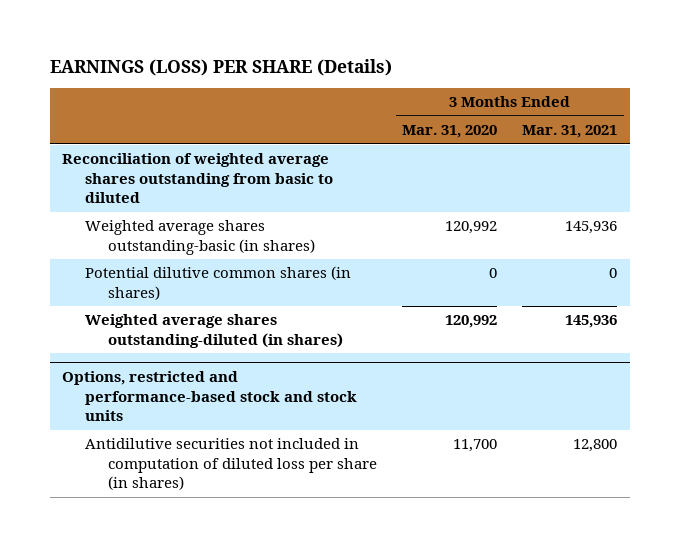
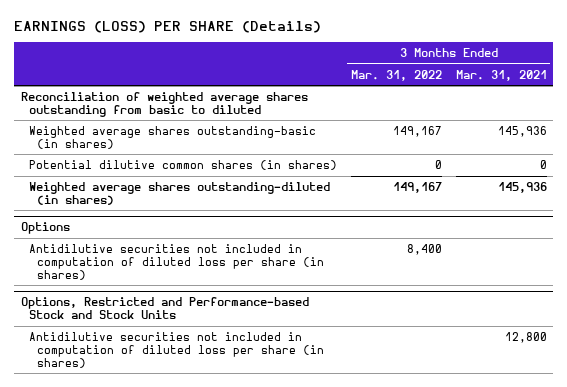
[401,125,497,139] Mar. 31, 2020 -> none
none -> [350,69,442,81] Mar. 31, 2022
none -> [20,222,70,235] Options
none -> [29,244,325,280] Antidilutive securities not included in computation of diluted loss per share (in shares)
[62,371,357,422] Options, restricted and performance-based stock and stock units -> [20,297,309,320] Options, Restricted and Performance-based Stock and Stock Units

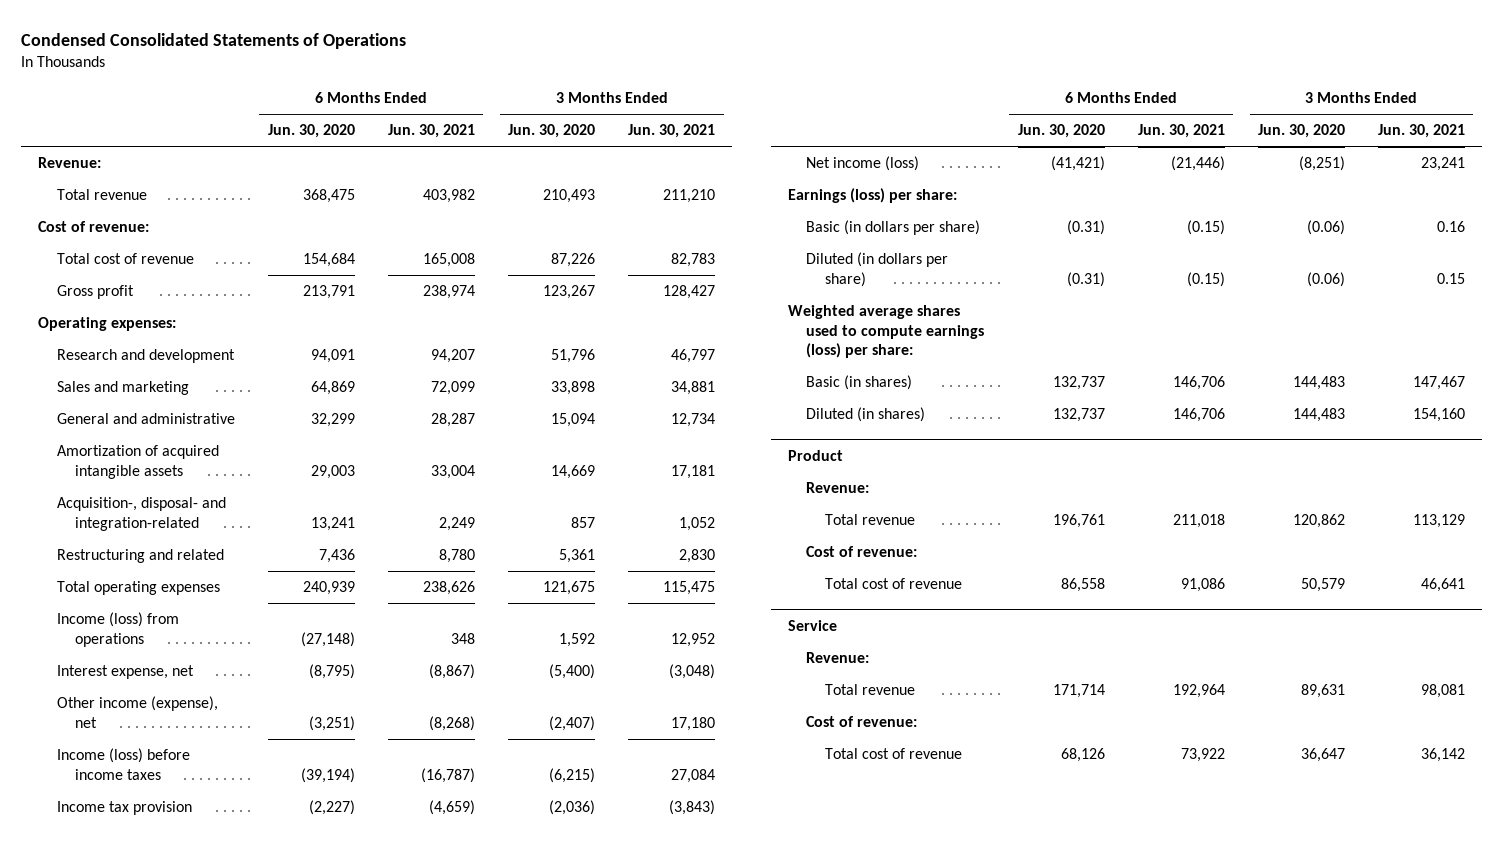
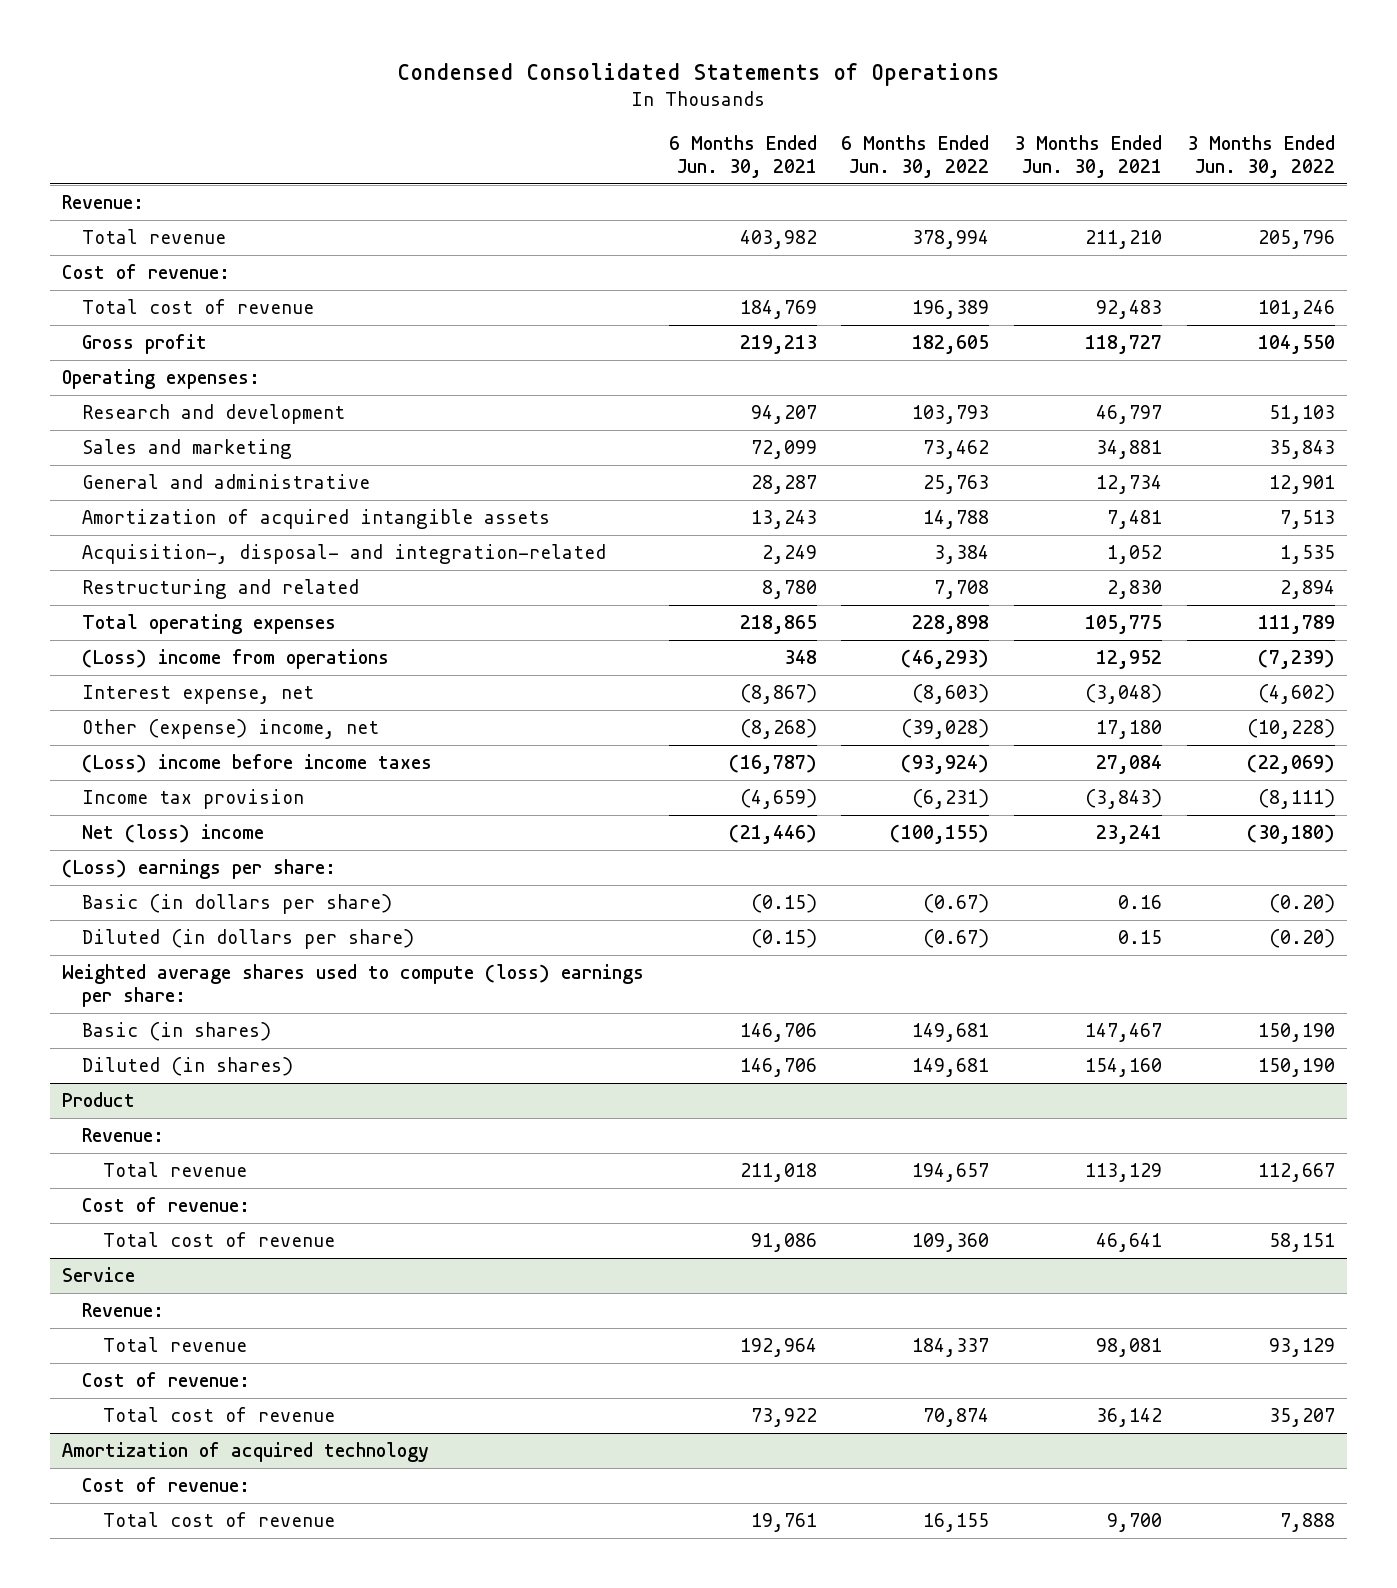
[267,124,355,139] Jun. 30, 2020 -> none
[508,124,596,139] Jun. 30, 2020 -> none
none -> [841,135,990,178] 6 Months Ended Jun. 30, 2022
none -> [1186,135,1335,178] 3 Months Ended Jun. 30, 2022
[422,253,475,268] 165,008 -> [739,300,817,320] 184,769
[671,253,716,268] 82,783 -> [1096,300,1163,320] 92,483
[422,285,475,300] 238,974 -> [739,335,817,355] 219,213
[663,285,716,300] 128,427 -> [1085,335,1163,355] 118,727
[430,464,475,479] 33,004 -> [750,510,817,530] 13,243
[671,464,716,479] 17,181 -> [1107,510,1163,530] 7,481
[422,581,475,596] 238,626 -> [739,615,817,635] 218,865
[663,581,716,596] 115,475 -> [1085,615,1163,635] 105,775
[56,612,179,647] Income (loss) from operations -> [82,649,390,670] (Loss) income from operations
[56,696,218,728] Other income (expense), net -> [82,719,380,740] Other (expense) income, net
[56,748,190,780] Income (loss) before income taxes -> [82,754,433,774] (Loss) income before income taxes
[806,156,920,172] Net income (loss) -> [82,824,265,844] Net (loss) income
[787,188,957,204] Earnings (loss) per share: -> [62,859,337,880] (Loss) earnings per share:
[787,305,985,359] Weighted average shares used to compute earnings (loss) per share: -> [62,964,645,1007] Weighted average shares used to compute (loss) earnings per share:
none -> [62,1442,430,1463] Amortization of acquired technology
none -> [82,1477,251,1493] Cost of revenue:
none -> [102,1512,335,1528] Total cost of revenue

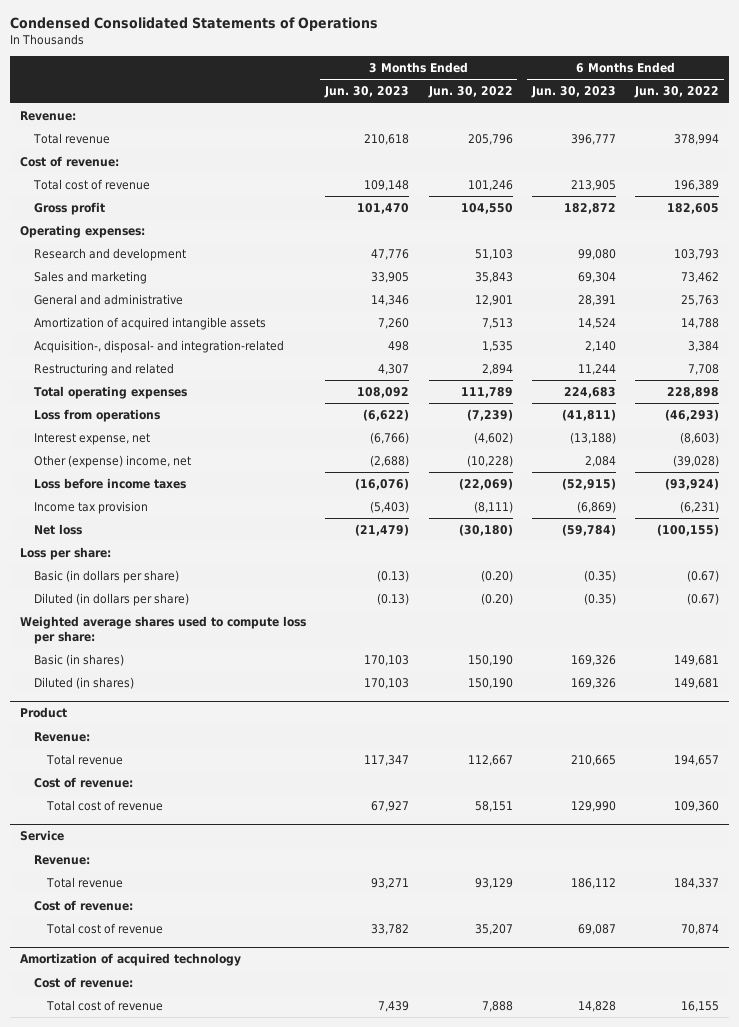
[668,135,817,178] 6 Months Ended Jun. 30, 2021 -> none
[1014,135,1163,178] 3 Months Ended Jun. 30, 2021 -> none
none -> [324,86,410,99] Jun. 30, 2023
none -> [530,86,616,99] Jun. 30, 2023
[82,649,390,670] (Loss) income from operations -> [33,408,160,422] Loss from operations
[82,754,433,774] (Loss) income before income taxes -> [33,477,186,489] Loss before income taxes
[82,824,265,844] Net (loss) income -> [33,523,82,535] Net loss
[62,859,337,880] (Loss) earnings per share: -> [19,546,111,560] Loss per share:
[62,964,645,1007] Weighted average shares used to compute (loss) earnings per share: -> [19,615,306,644] Weighted average shares used to compute loss per share:

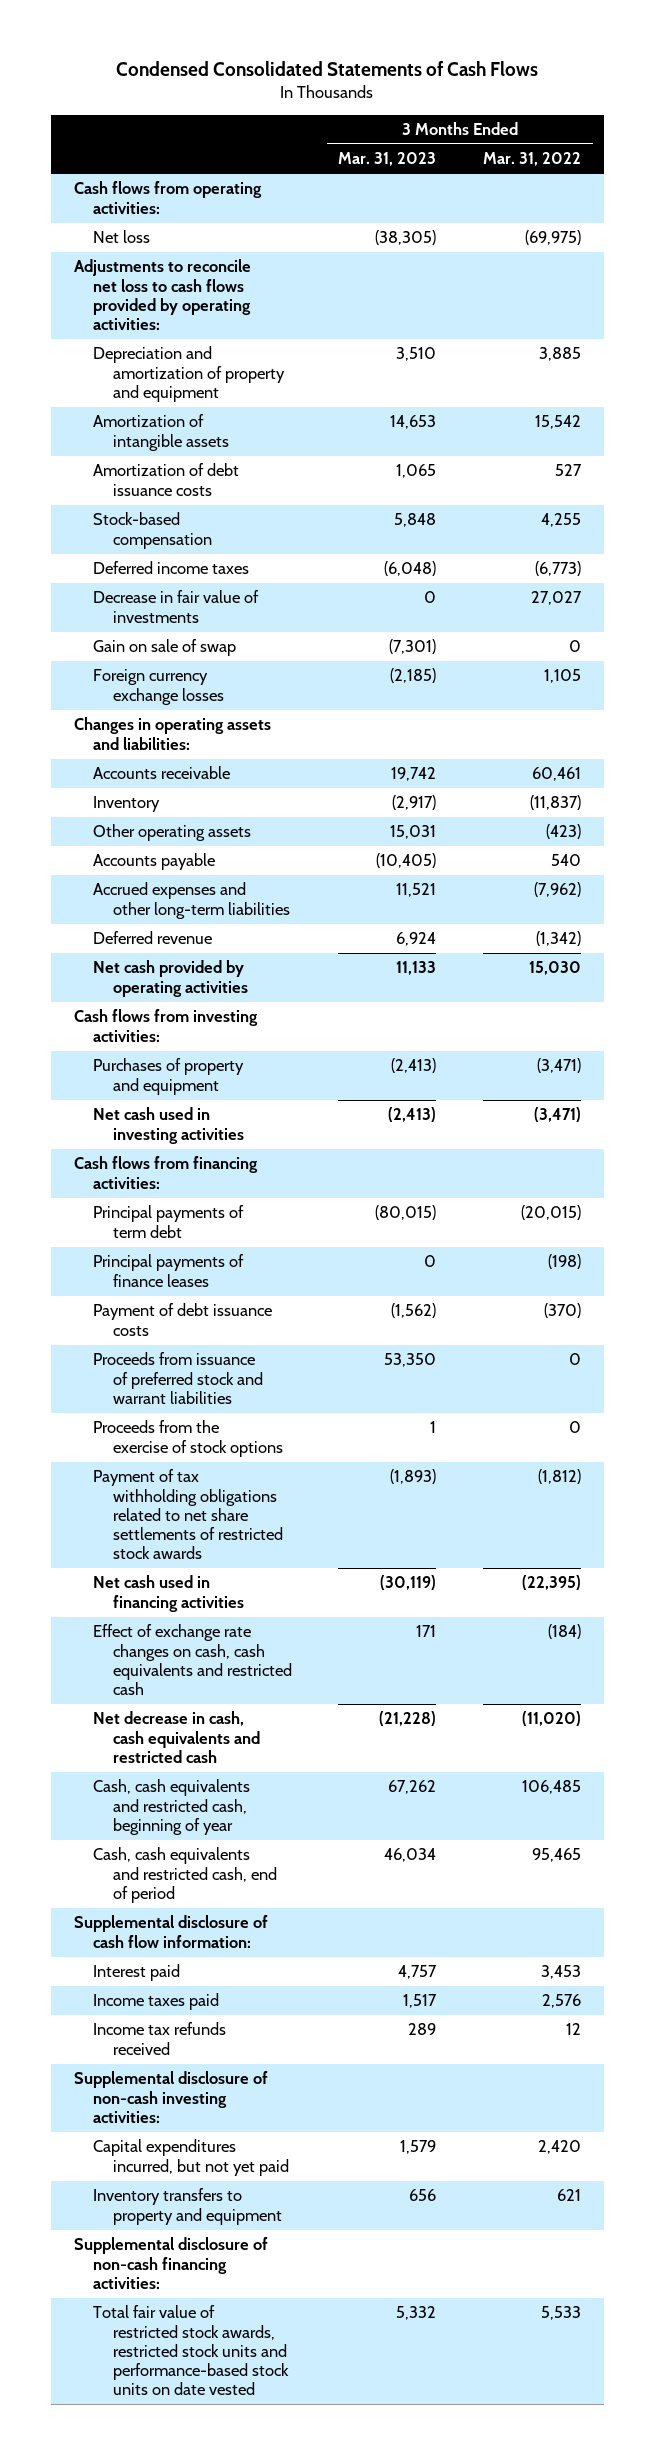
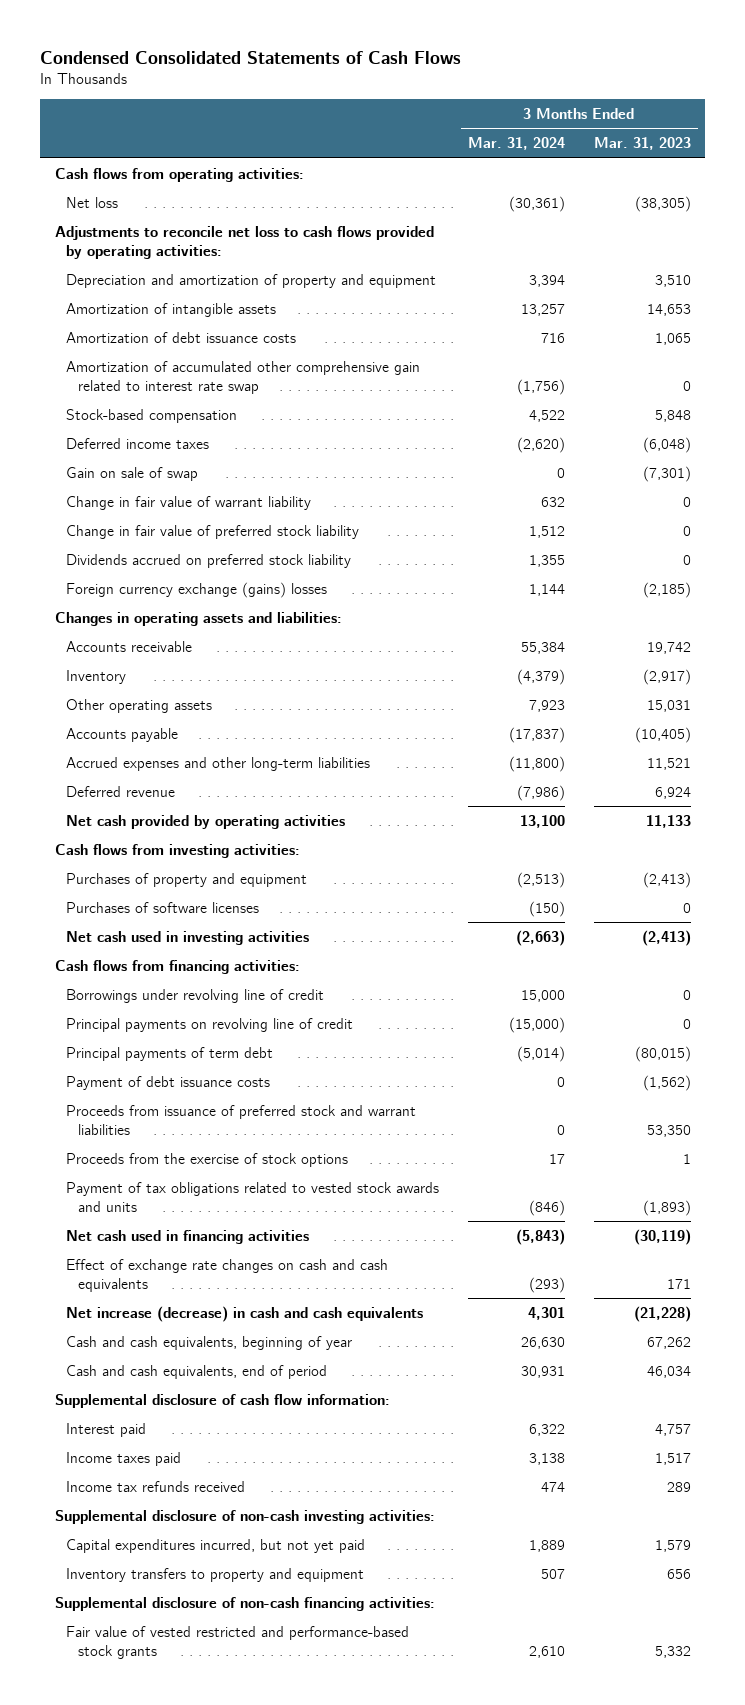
[483,152,582,167] Mar. 31, 2022 -> none
none -> [468,137,566,151] Mar. 31, 2024
none -> [66,360,421,394] Amortization of accumulated other comprehensive gain related to interest rate swap
[93,590,260,623] Decrease in fair value of investments -> none
none -> [66,495,312,510] Change in fair value of warrant liability
none -> [66,524,360,539] Change in fair value of preferred stock liability
none -> [66,553,352,568] Dividends accrued on preferred stock liability
[93,669,224,705] Foreign currency exchange losses -> [66,581,328,598] Foreign currency exchange (gains) losses
none -> [66,901,260,913] Purchases of software licenses
none -> [66,988,325,1003] Borrowings under revolving line of credit
none -> [66,1017,354,1032] Principal payments on revolving line of credit
[93,1254,245,1287] Principal payments of finance leases -> none
[93,1469,283,1560] Payment of tax withholding obligations related to net share settlements of restricted stock awards -> [66,1181,440,1212] Payment of tax obligations related to vested stock awards and units
[93,1624,292,1696] Effect of exchange rate changes on cash, cash equivalents and restricted cash -> [66,1258,389,1292] Effect of exchange rate changes on cash and cash equivalents
[93,1711,260,1763] Net decrease in cash, cash equivalents and restricted cash -> [66,1305,424,1322] Net increase (decrease) in cash and cash equivalents
[93,1779,251,1835] Cash, cash equivalents and restricted cash, beginning of year -> [66,1335,353,1350] Cash and cash equivalents, beginning of year
[93,1847,277,1903] Cash, cash equivalents and restricted cash, end of period -> [66,1364,328,1379] Cash and cash equivalents, end of period
[93,2305,289,2396] Total fair value of restricted stock awards, restricted stock units and performance-based stock units on date vested -> [66,1625,410,1659] Fair value of vested restricted and performance-based stock grants

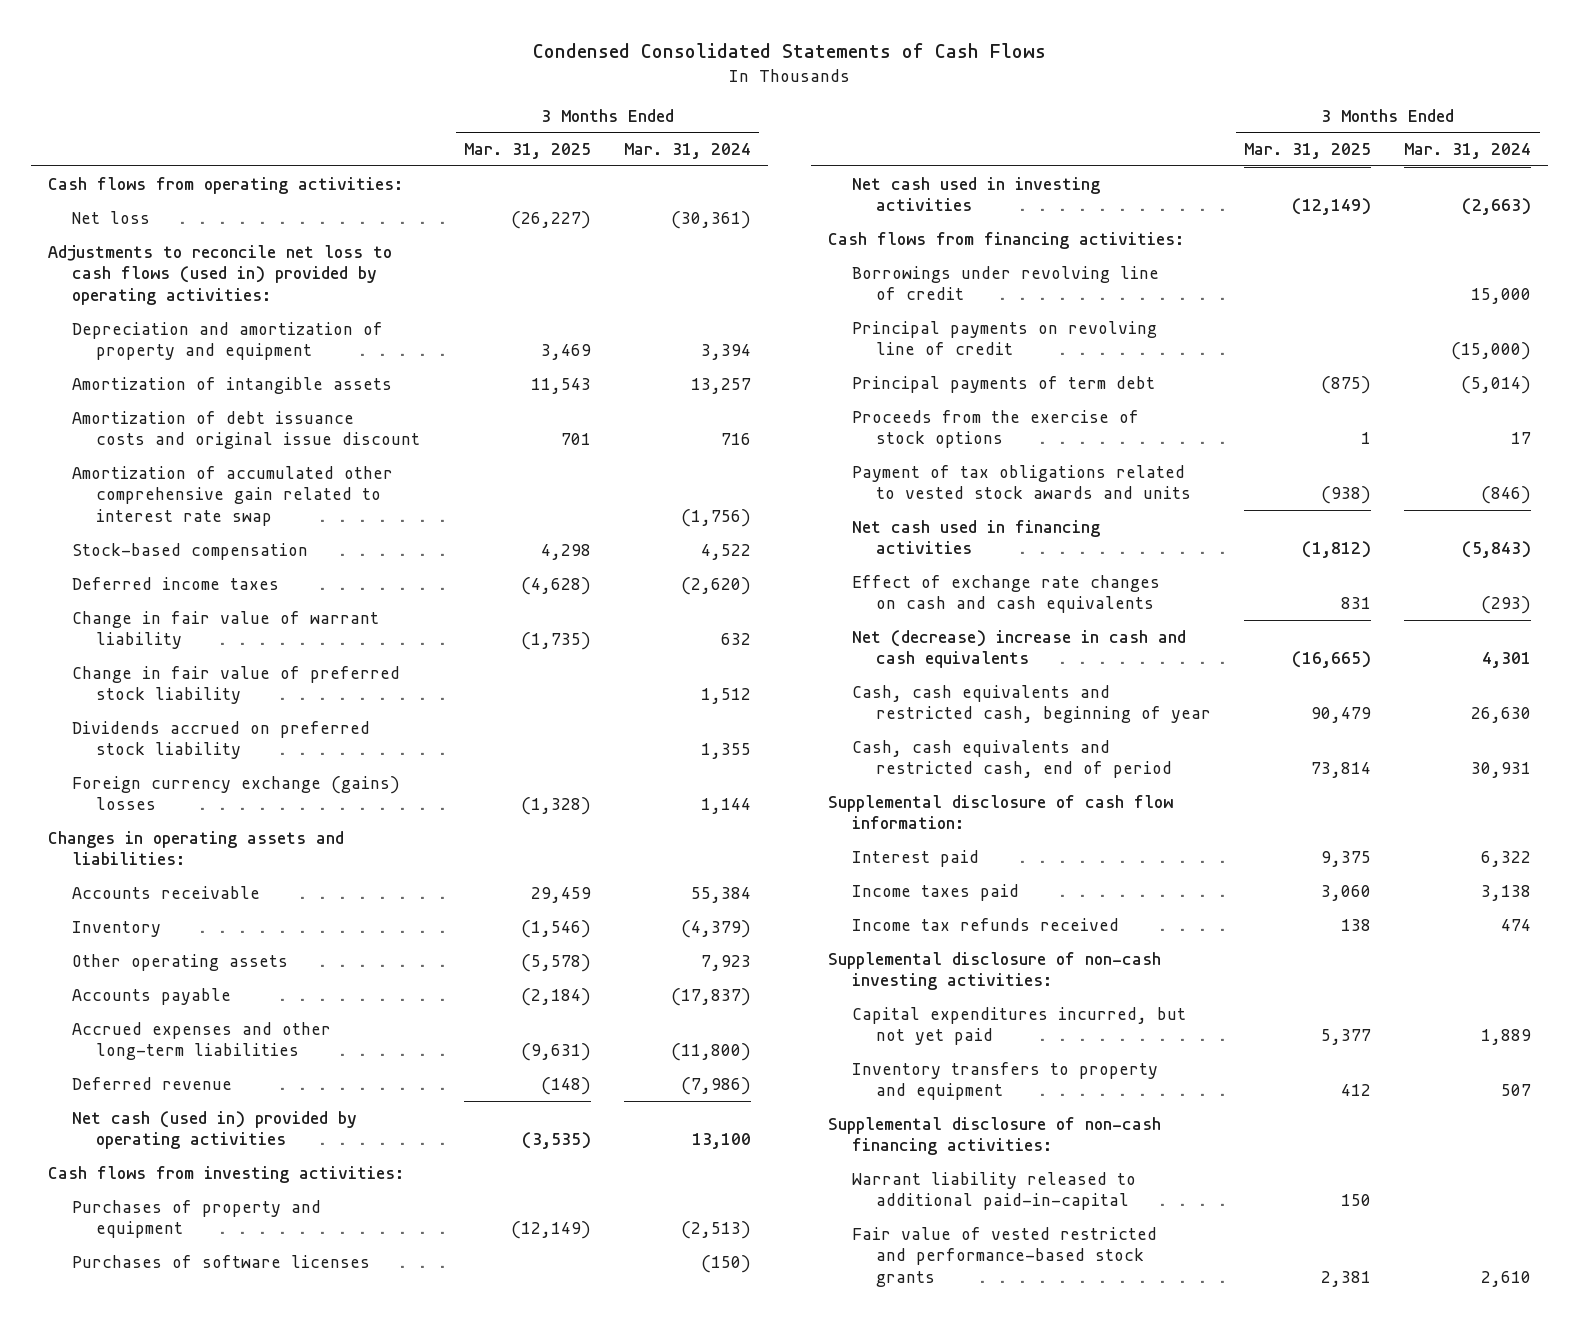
[593,137,691,151] Mar. 31, 2023 -> none
none -> [463,143,591,160] Mar. 31, 2025
[54,225,434,259] Adjustments to reconcile net loss to cash flows provided by operating activities: -> [47,244,392,306] Adjustments to reconcile net loss to cash flows (used in) provided by operating activities:
[66,331,297,343] Amortization of debt issuance costs -> [71,410,420,450] Amortization of debt issuance costs and original issue discount
[66,466,199,481] Gain on sale of swap -> none
[66,814,346,829] Net cash provided by operating activities -> [71,1110,357,1150] Net cash (used in) provided by operating activities
[66,1075,271,1090] Payment of debt issuance costs -> none
[66,1104,417,1135] Proceeds from issuance of preferred stock and warrant liabilities -> none
[66,1305,424,1322] Net increase (decrease) in cash and cash equivalents -> [851,629,1186,669] Net (decrease) increase in cash and cash equivalents
[66,1335,353,1350] Cash and cash equivalents, beginning of year -> [851,684,1211,724] Cash, cash equivalents and restricted cash, beginning of year
[66,1364,328,1379] Cash and cash equivalents, end of period -> [851,739,1172,779] Cash, cash equivalents and restricted cash, end of period
none -> [851,1171,1136,1211] Warrant liability released to additional paid-in-capital

